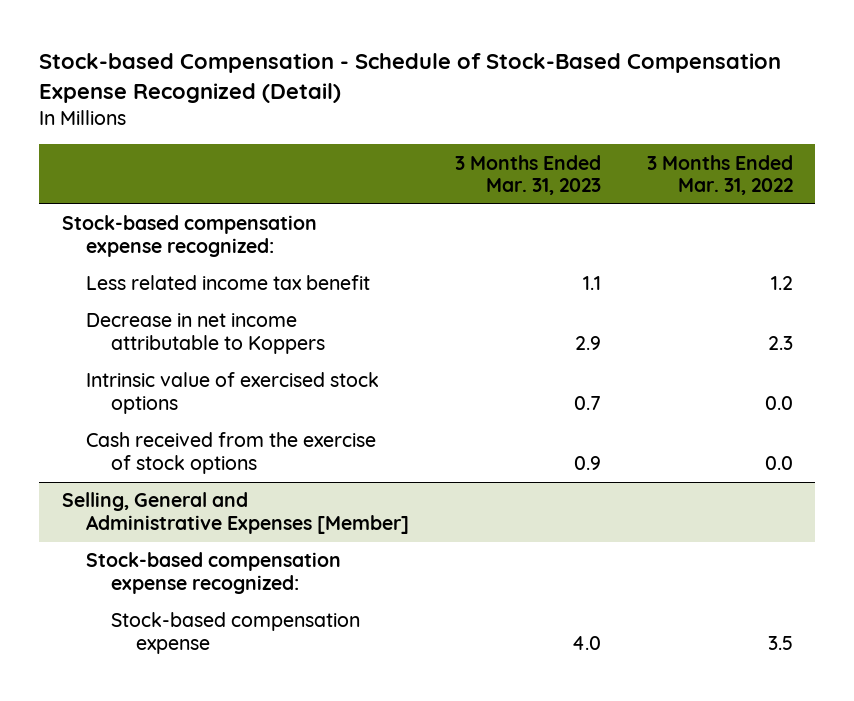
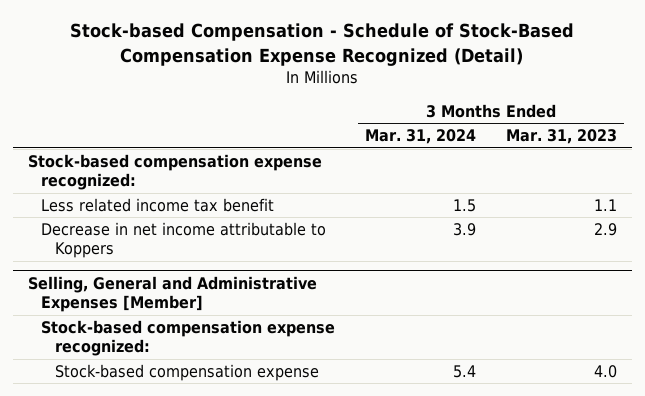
[646,154,793,196] 3 Months Ended Mar. 31, 2022 -> none
none -> [365,129,477,145] Mar. 31, 2024
[86,372,380,415] Intrinsic value of exercised stock options -> none
[86,432,377,475] Cash received from the exercise of stock options -> none

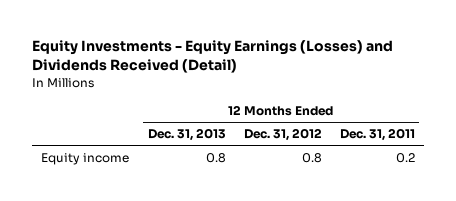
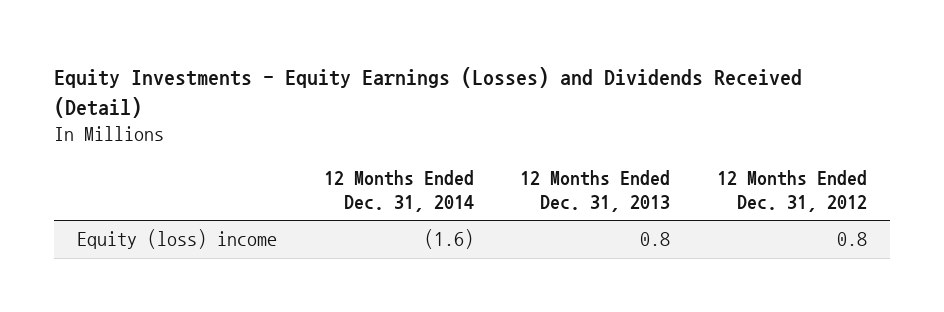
[339,128,415,142] Dec. 31, 2011 -> none
none -> [323,170,474,213] 12 Months Ended Dec. 31, 2014
[41,152,130,165] Equity income -> [77,229,278,250] Equity (loss) income

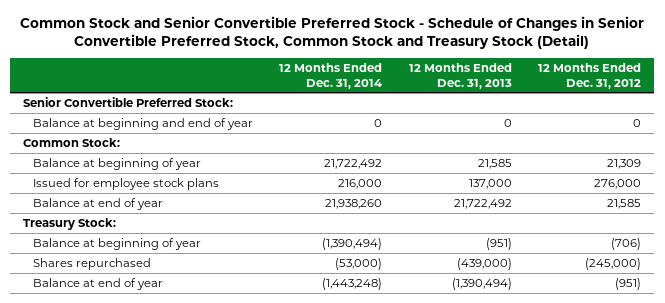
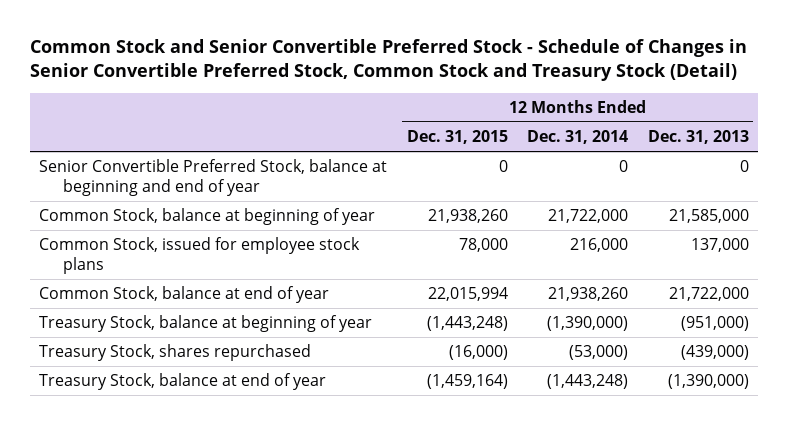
[538,62,642,89] 12 Months Ended Dec. 31, 2012 -> none
none -> [406,129,508,144] Dec. 31, 2015
[23,96,234,107] Senior Convertible Preferred Stock: -> none
[23,137,121,147] Common Stock: -> none
[23,217,117,230] Treasury Stock: -> none
[32,117,253,130] Balance at beginning and end of year -> [39,159,388,196] Senior Convertible Preferred Stock, balance at beginning and end of year
[32,157,201,170] Balance at beginning of year -> [39,208,376,226] Common Stock, balance at beginning of year
[324,158,383,169] 21,722,492 -> [548,209,629,224] 21,722,000
[477,158,512,169] 21,585 -> [668,209,749,224] 21,585,000
[32,177,219,190] Issued for employee stock plans -> [39,237,361,274] Common Stock, issued for employee stock plans
[32,197,163,210] Balance at end of year -> [39,286,330,304] Common Stock, balance at end of year
[453,198,512,209] 21,722,492 -> [668,287,749,302] 21,722,000
[32,237,201,250] Balance at beginning of year -> [39,315,373,333] Treasury Stock, balance at beginning of year
[322,237,383,250] (1,390,494) -> [547,316,629,332] (1,390,000)
[485,237,512,250] (951) -> [680,316,749,332] (951,000)
[32,257,151,270] Shares repurchased -> [39,344,312,362] Treasury Stock, shares repurchased
[32,277,163,290] Balance at end of year -> [39,373,327,391] Treasury Stock, balance at end of year
[451,277,512,290] (1,390,494) -> [667,374,749,390] (1,390,000)

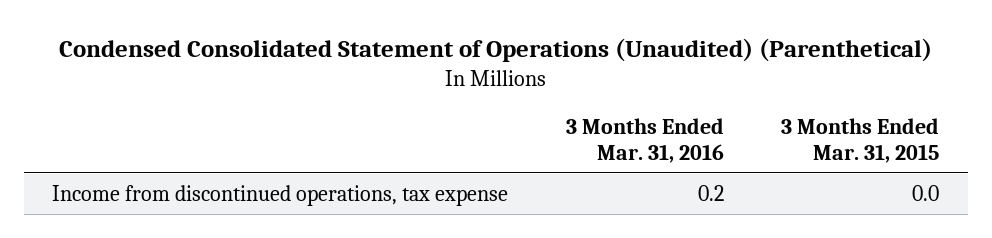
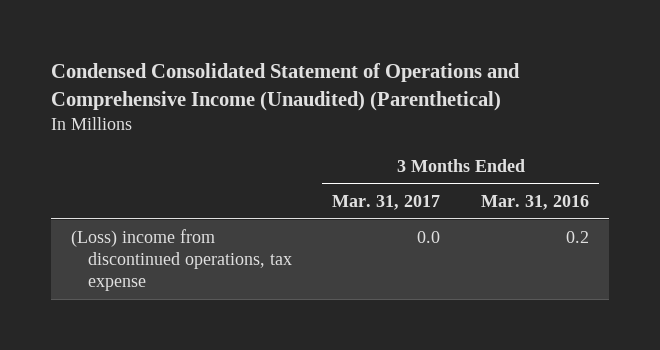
[58,37,932,62] Condensed Consolidated Statement of Operations (Unaudited) (Parenthetical) -> [50,63,520,112] Condensed Consolidated Statement of Operations and Comprehensive Income (Unaudited) (Parenthetical)
[781,118,940,164] 3 Months Ended Mar. 31, 2015 -> none
none -> [332,194,441,210] Mar. 31, 2017
[52,185,509,207] Income from discontinued operations, tax expense -> [70,229,292,292] (Loss) income from discontinued operations, tax expense

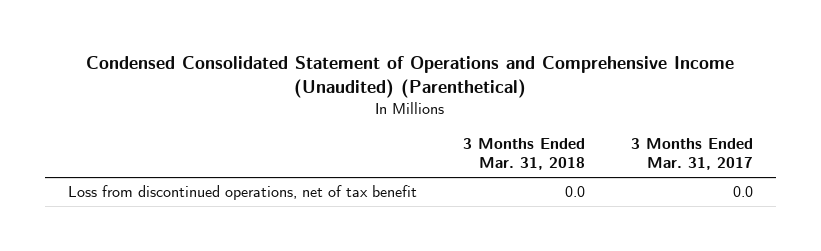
[480,194,589,210] Mar. 31, 2016 -> none
none -> [462,137,585,171] 3 Months Ended Mar. 31, 2018
[70,229,292,292] (Loss) income from discontinued operations, tax expense -> [67,185,417,201] Loss from discontinued operations, net of tax benefit

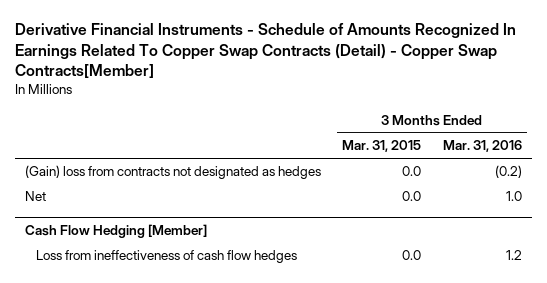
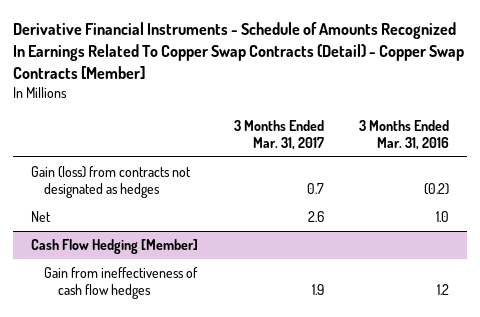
[14,23,516,79] Derivative Financial Instruments - Schedule of Amounts Recognized In Earnings Related To Copper Swap Contracts (Detail) - Copper Swap Contracts[Member] -> [13,22,465,79] Derivative Financial Instruments - Schedule of Amounts Recognized In Earnings Related To Copper Swap Contracts (Detail) - Copper Swap Contracts [Member]
[342,140,422,153] Mar. 31, 2015 -> none
none -> [233,120,324,151] 3 Months Ended Mar. 31, 2017
[25,165,322,180] (Gain) loss from contracts not designated as hedges -> [30,166,191,199] Gain (loss) from contracts not designated as hedges
[36,250,298,264] Loss from ineffectiveness of cash flow hedges -> [44,267,199,300] Gain from ineffectiveness of cash flow hedges

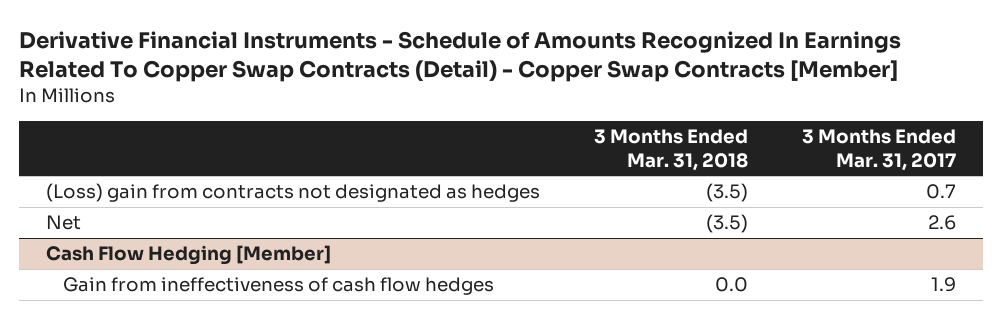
[359,120,450,151] 3 Months Ended Mar. 31, 2016 -> none
none -> [593,129,748,171] 3 Months Ended Mar. 31, 2018
[30,166,191,199] Gain (loss) from contracts not designated as hedges -> [45,183,540,203] (Loss) gain from contracts not designated as hedges

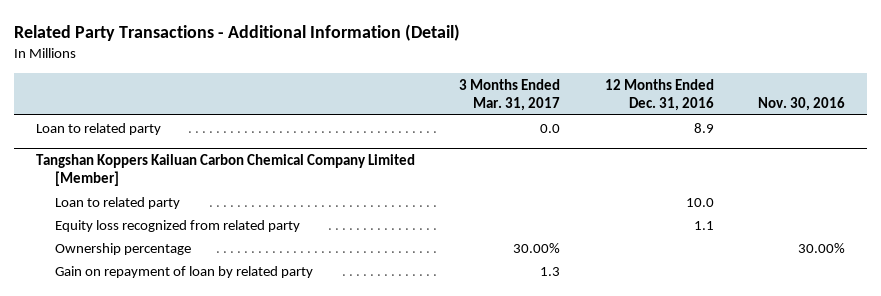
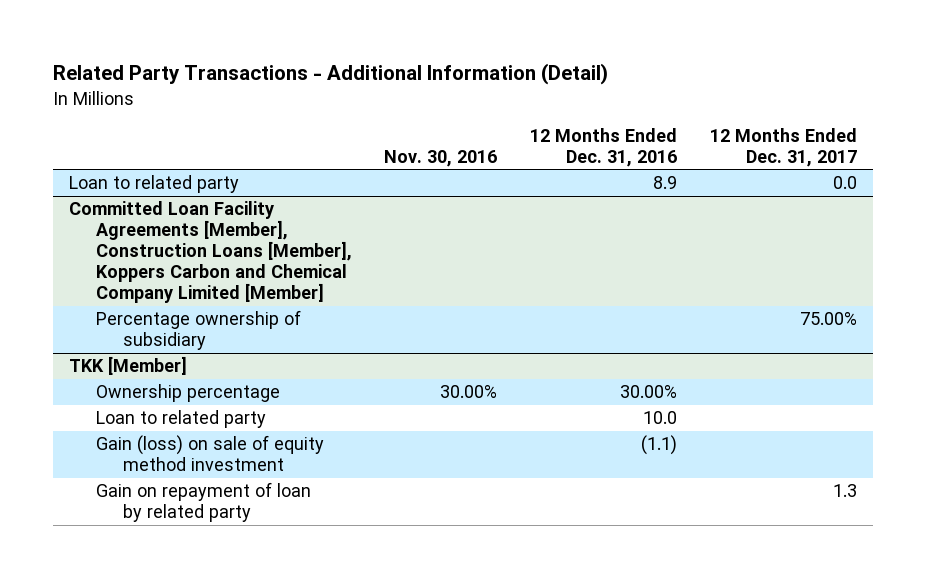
[459,78,561,112] 3 Months Ended Mar. 31, 2017 -> none
none -> [709,127,857,167] 12 Months Ended Dec. 31, 2017
none -> [68,201,352,303] Committed Loan Facility Agreements [Member], Construction Loans [Member], Koppers Carbon and Chemical Company Limited [Member]
none -> [95,310,301,351] Percentage ownership of subsidiary
[36,153,416,186] Tangshan Koppers Kailuan Carbon Chemical Company Limited [Member] -> [68,356,187,376] TKK [Member]
none -> [95,384,280,403] Ownership percentage
[55,219,301,232] Equity loss recognized from related party -> none
[55,242,192,255] Ownership percentage -> none
none -> [95,435,324,472] Gain (loss) on sale of equity method investment

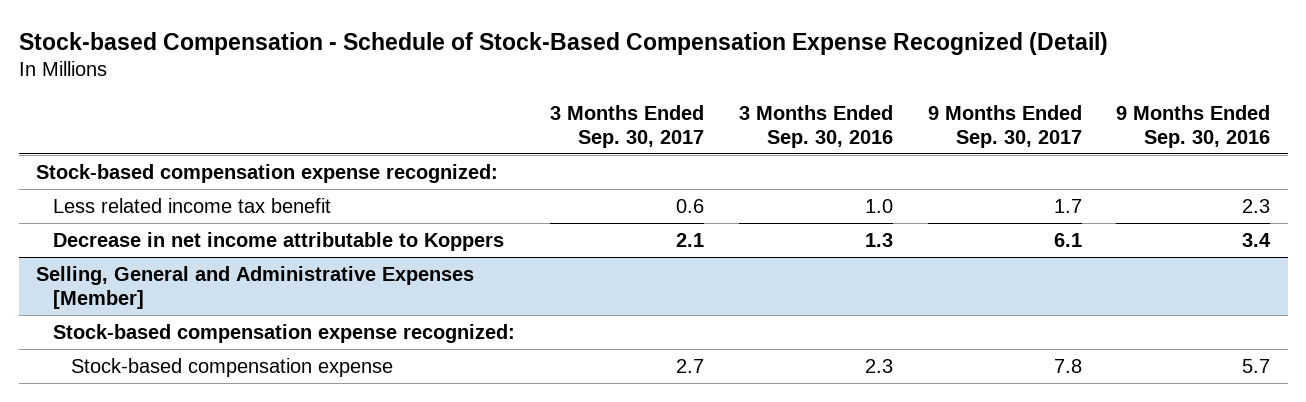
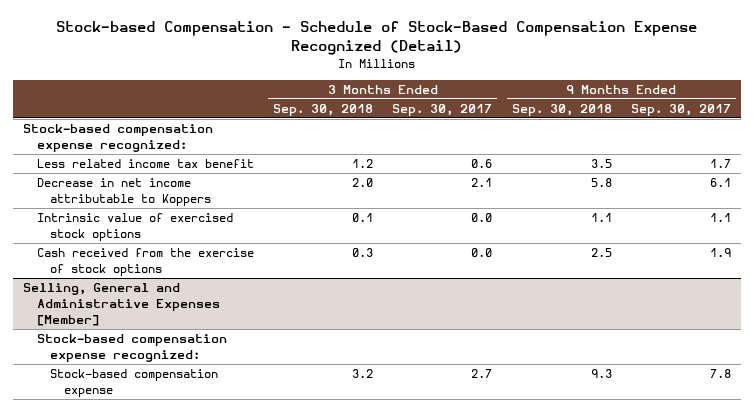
[738,105,893,148] 3 Months Ended Sep. 30, 2016 -> none
[1116,105,1271,148] 9 Months Ended Sep. 30, 2016 -> none
none -> [272,103,373,116] Sep. 30, 2018
none -> [511,103,612,116] Sep. 30, 2018
none -> [36,213,233,241] Intrinsic value of exercised stock options
none -> [36,248,254,276] Cash received from the exercise of stock options

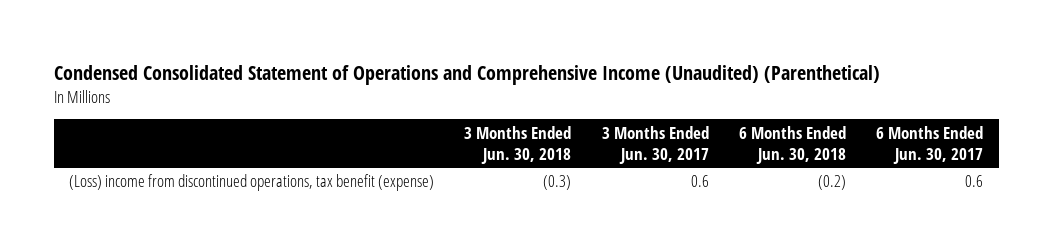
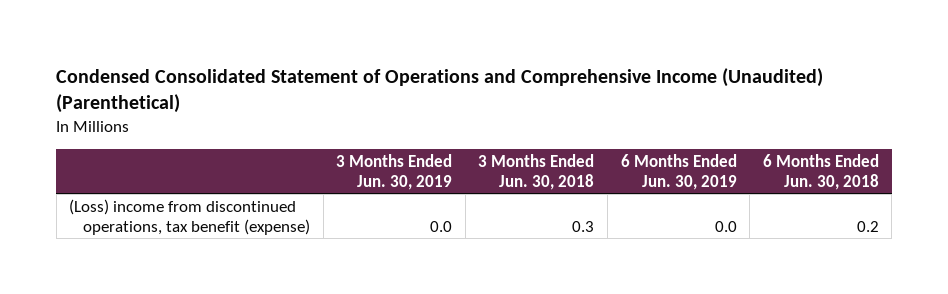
[601,125,709,164] 3 Months Ended Jun. 30, 2017 -> none
[876,125,984,164] 6 Months Ended Jun. 30, 2017 -> none
none -> [336,153,453,190] 3 Months Ended Jun. 30, 2019
none -> [620,153,737,190] 6 Months Ended Jun. 30, 2019
[543,175,572,191] (0.3) -> [572,220,595,232] 0.3
[818,175,847,191] (0.2) -> [856,220,879,232] 0.2

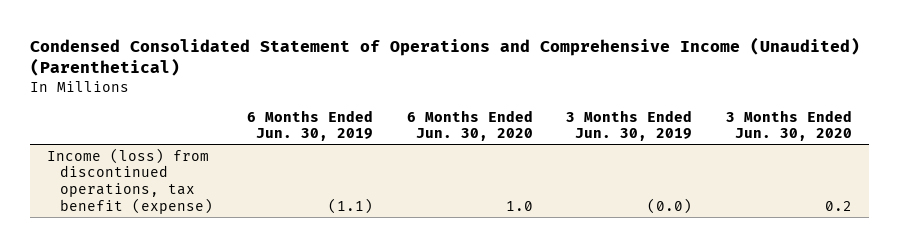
[478,153,595,190] 3 Months Ended Jun. 30, 2018 -> none
[762,153,879,190] 6 Months Ended Jun. 30, 2018 -> none
none -> [406,109,533,142] 6 Months Ended Jun. 30, 2020
none -> [726,109,853,142] 3 Months Ended Jun. 30, 2020
[69,198,311,235] (Loss) income from discontinued operations, tax benefit (expense) -> [47,147,214,214] Income (loss) from discontinued operations, tax benefit (expense)
[430,220,453,232] 0.0 -> [647,197,693,214] (0.0)
[714,220,737,232] 0.0 -> [327,197,373,214] (1.1)

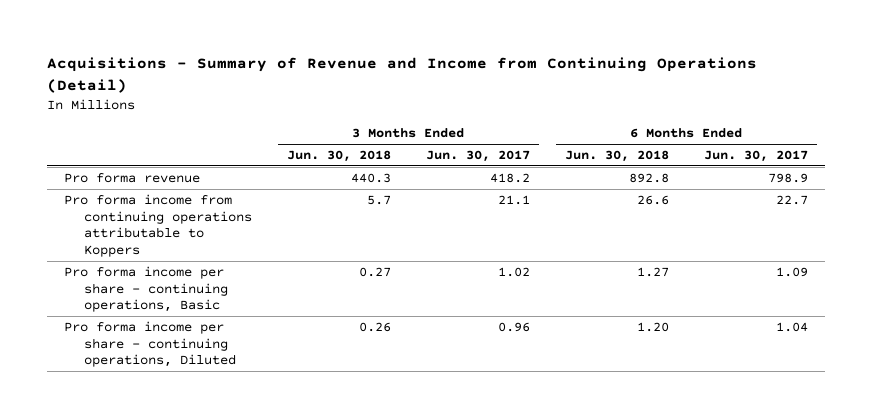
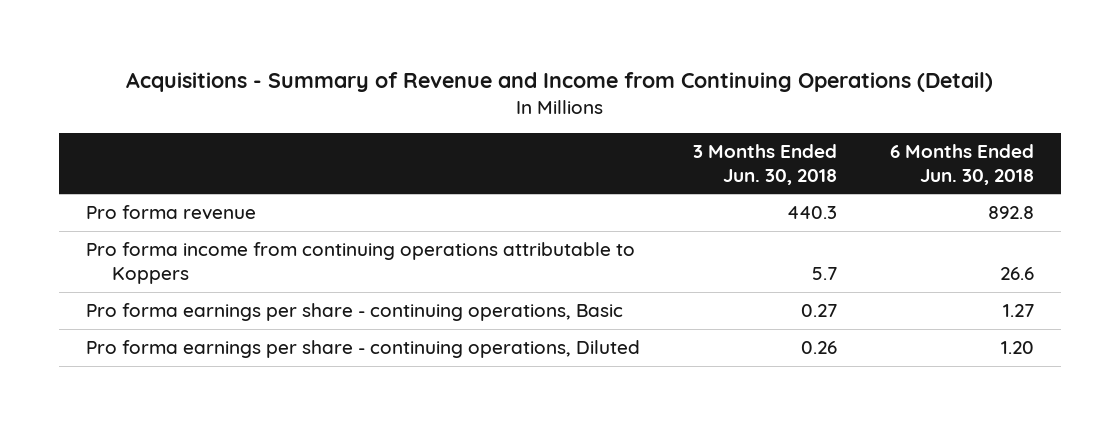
[425,149,530,162] Jun. 30, 2017 -> none
[703,149,808,162] Jun. 30, 2017 -> none
[64,265,228,313] Pro forma income per share - continuing operations, Basic -> [85,303,623,322] Pro forma earnings per share - continuing operations, Basic
[64,320,236,368] Pro forma income per share - continuing operations, Diluted -> [85,340,640,359] Pro forma earnings per share - continuing operations, Diluted

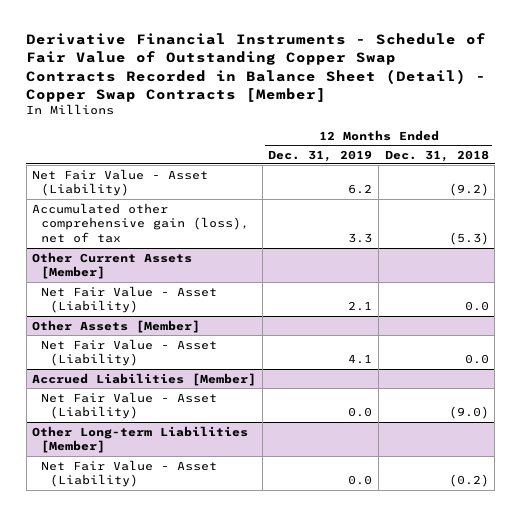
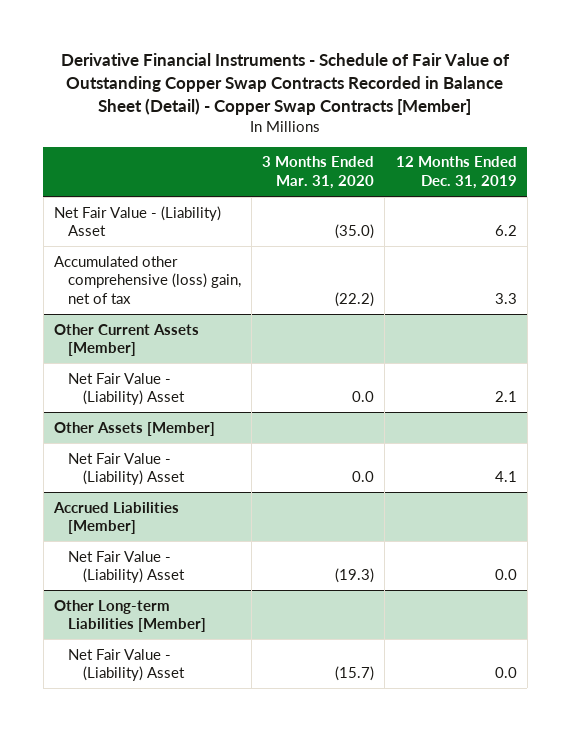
[384,149,489,162] Dec. 31, 2018 -> none
none -> [262,156,375,190] 3 Months Ended Mar. 31, 2020
[32,168,209,197] Net Fair Value - Asset (Liability) -> [53,205,221,237] Net Fair Value - (Liability) Asset
[32,202,250,244] Accumulated other comprehensive gain (loss), net of tax -> [53,255,242,305] Accumulated other comprehensive (loss) gain, net of tax
[41,285,218,314] Net Fair Value - Asset (Liability) -> [68,372,185,406] Net Fair Value - (Liability) Asset
[41,338,218,367] Net Fair Value - Asset (Liability) -> [68,452,185,486] Net Fair Value - (Liability) Asset
[41,391,218,420] Net Fair Value - Asset (Liability) -> [68,550,185,584] Net Fair Value - (Liability) Asset
[41,459,218,488] Net Fair Value - Asset (Liability) -> [68,648,185,682] Net Fair Value - (Liability) Asset

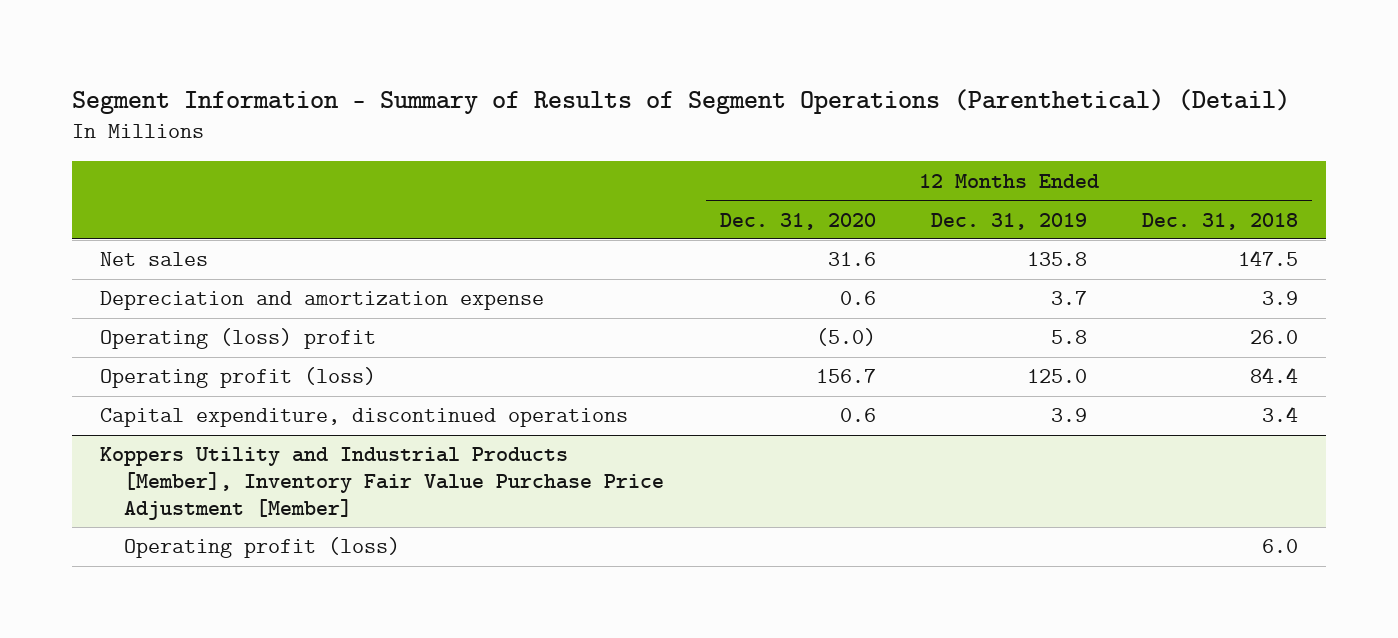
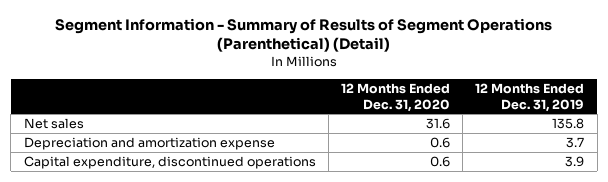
[1142,212,1299,230] Dec. 31, 2018 -> none
[99,328,376,350] Operating (loss) profit -> none
[99,367,376,389] Operating profit (loss) -> none
[99,447,665,520] Koppers Utility and Industrial Products [Member], Inventory Fair Value Purchase Price Adjustment [Member] -> none
[124,537,401,559] Operating profit (loss) -> none

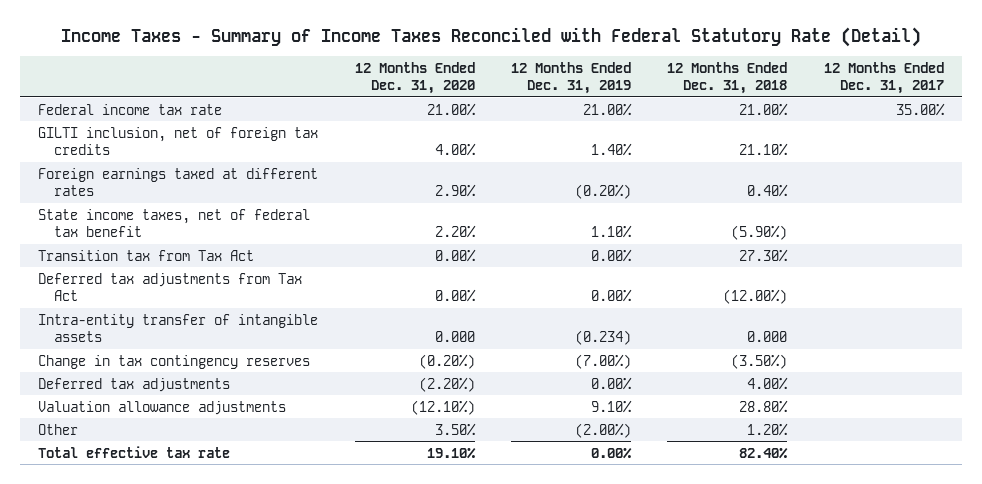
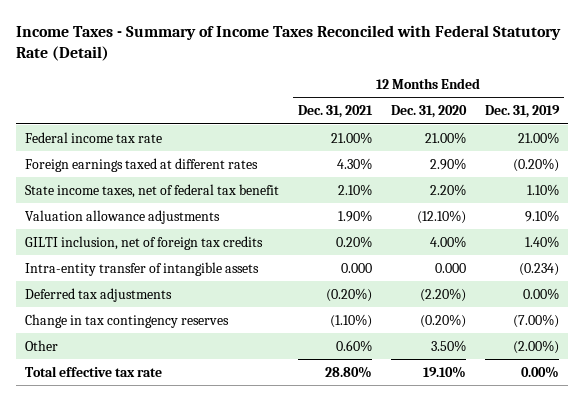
[667,61,788,95] 12 Months Ended Dec. 31, 2018 -> none
[823,61,944,95] 12 Months Ended Dec. 31, 2017 -> none
none -> [298,105,374,119] Dec. 31, 2021
[38,249,255,261] Transition tax from Tax Act -> none
[38,272,303,301] Deferred tax adjustments from Tax Act -> none
[38,400,287,415] Valuation allowance adjustments -> [25,209,221,224] Valuation allowance adjustments
[38,126,319,155] GILTI inclusion, net of foreign tax credits -> [25,235,264,250] GILTI inclusion, net of foreign tax credits
[38,354,311,369] Change in tax contingency reserves -> [25,313,230,328] Change in tax contingency reserves

